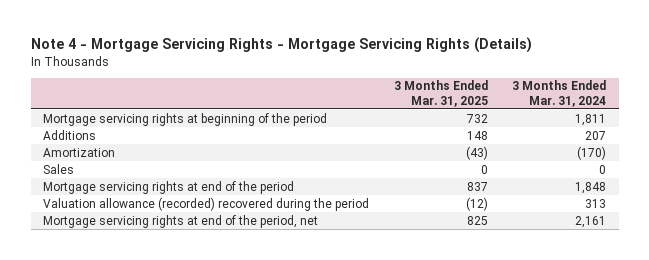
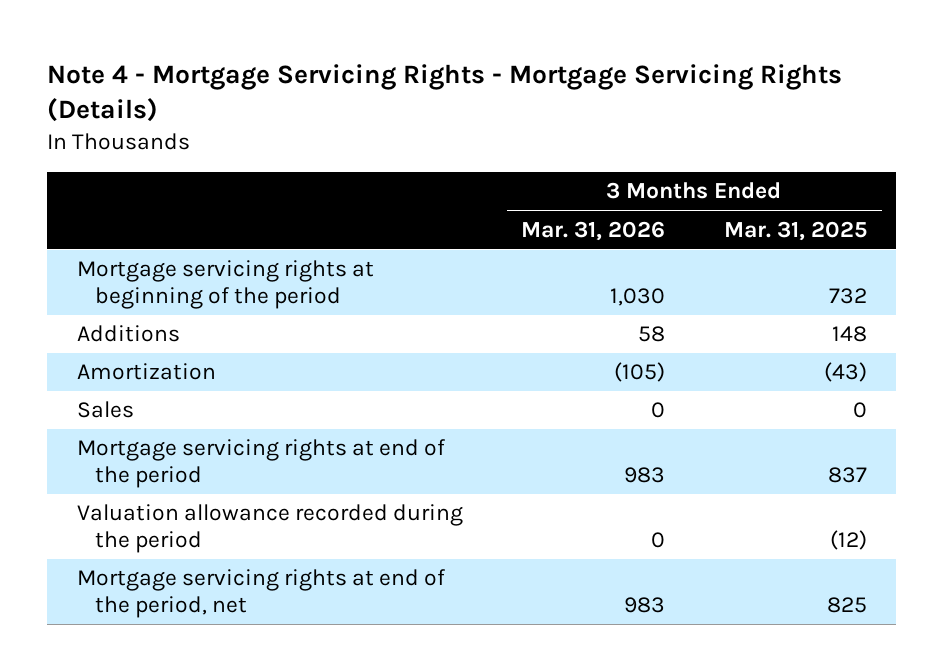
[512,80,607,107] 3 Months Ended Mar. 31, 2024 -> none
none -> [521,220,666,241] Mar. 31, 2026
[42,196,369,211] Valuation allowance (recorded) recovered during the period -> [76,504,463,554] Valuation allowance recorded during the period

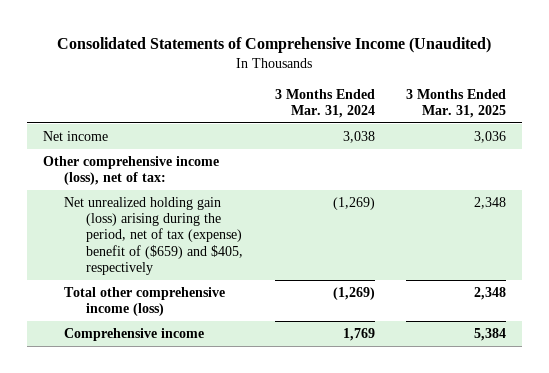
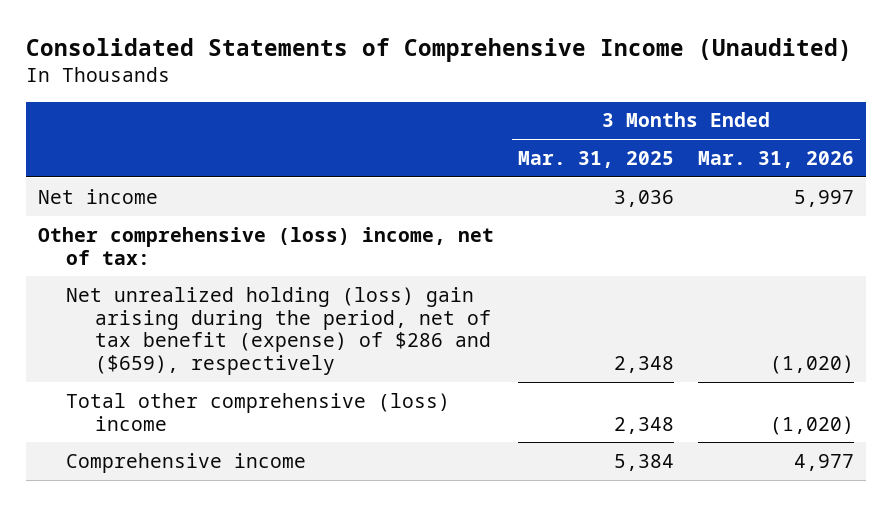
[274,88,375,119] 3 Months Ended Mar. 31, 2024 -> none
none -> [697,150,854,168] Mar. 31, 2026
[42,156,219,186] Other comprehensive income (loss), net of tax: -> [37,226,494,265] Other comprehensive (loss) income, net of tax:
[64,197,244,275] Net unrealized holding gain (loss) arising during the period, net of tax (expense) benefit of ($659) and $405, respectively -> [66,286,492,375] Net unrealized holding (loss) gain arising during the period, net of tax benefit (expense) of $286 and ($659), respectively
[64,287,226,317] Total other comprehensive income (loss) -> [66,392,451,431] Total other comprehensive (loss) income

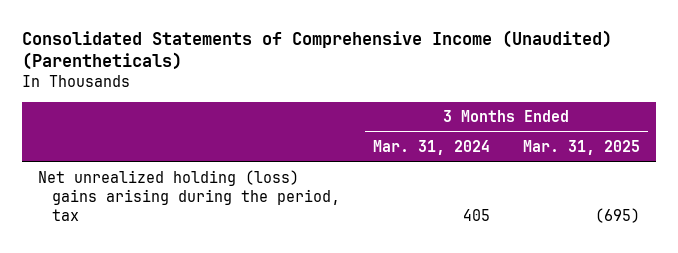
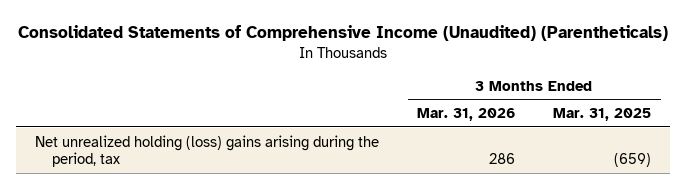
[373,139,491,155] Mar. 31, 2024 -> none
none -> [417,107,516,121] Mar. 31, 2026
[594,207,640,223] (695) -> [614,152,652,167] (659)

